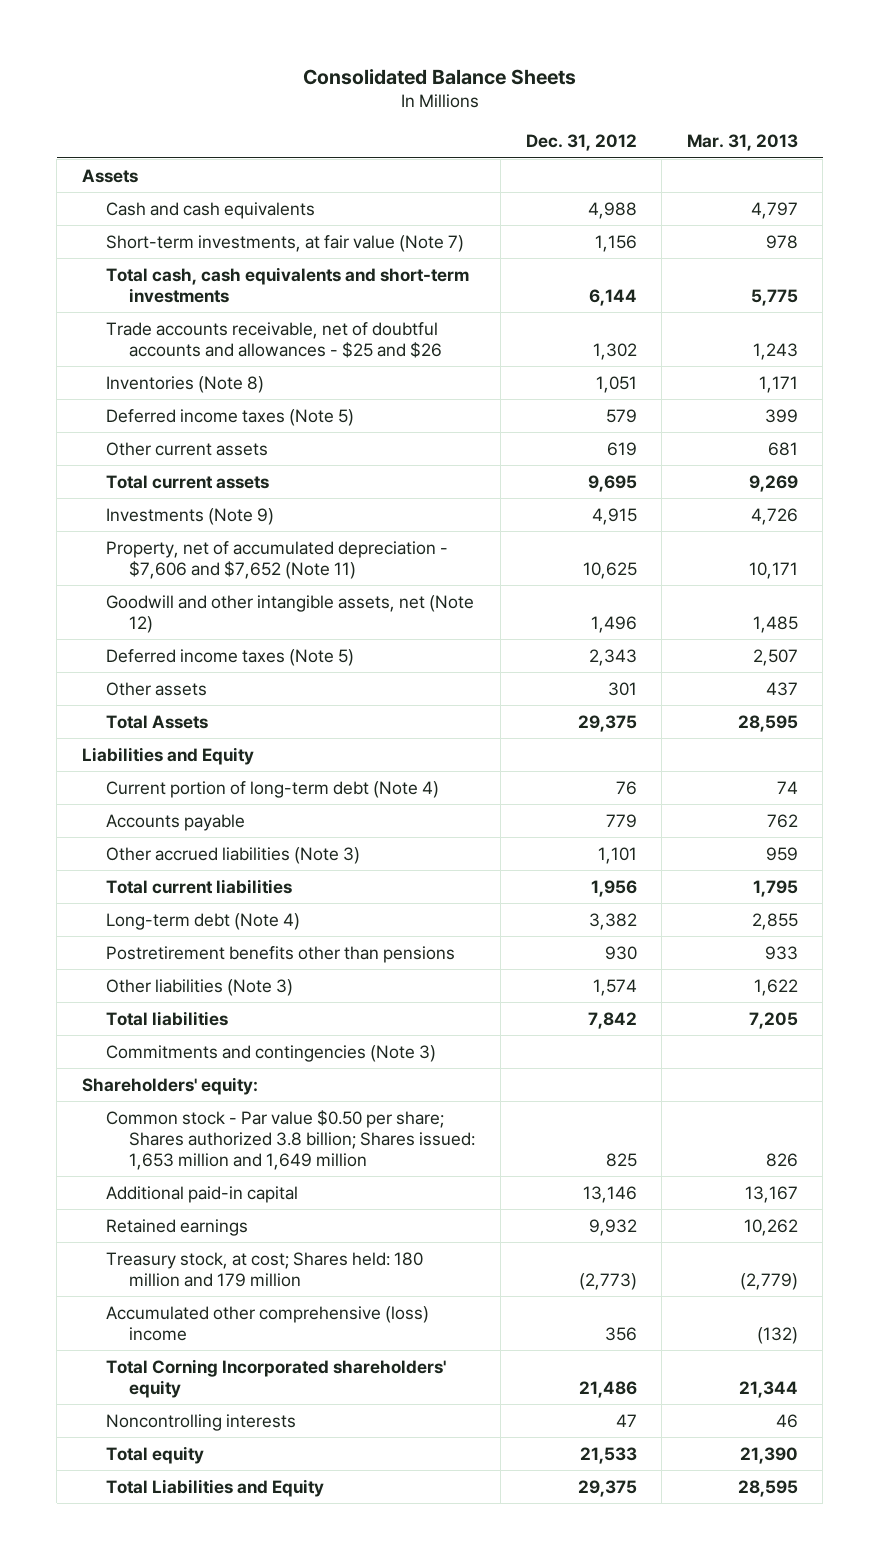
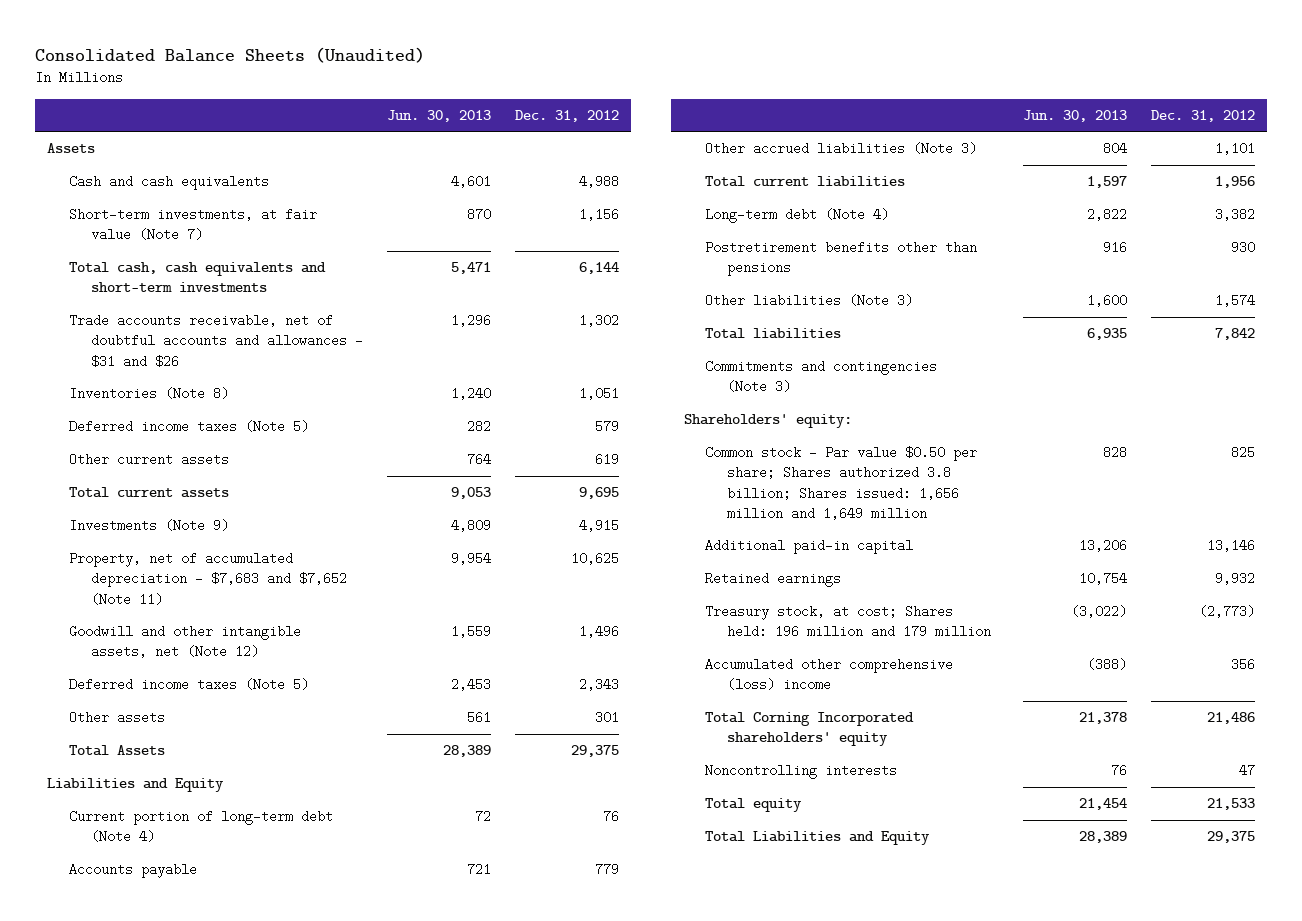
[302,68,576,85] Consolidated Balance Sheets -> [35,46,426,63] Consolidated Balance Sheets (Unaudited)
[686,134,798,152] Mar. 31, 2013 -> none
none -> [386,109,491,122] Jun. 30, 2013
[105,321,443,358] Trade accounts receivable, net of doubtful accounts and allowances - $25 and $26 -> [69,314,363,368] Trade accounts receivable, net of doubtful accounts and allowances - $31 and $26
[105,540,448,579] Property, net of accumulated depreciation - $7,606 and $7,652 (Note 11) -> [69,552,347,606] Property, net of accumulated depreciation - $7,683 and $7,652 (Note 11)
[105,1109,476,1170] Common stock - Par value $0.50 per share; Shares authorized 3.8 billion; Shares issued: 1,653 million and 1,649 million -> [705,446,978,520] Common stock - Par value $0.50 per share; Shares authorized 3.8 billion; Shares issued: 1,656 million and 1,649 million
[105,1251,423,1287] Treasury stock, at cost; Shares held: 180 million and 179 million -> [705,605,991,639] Treasury stock, at cost; Shares held: 196 million and 179 million

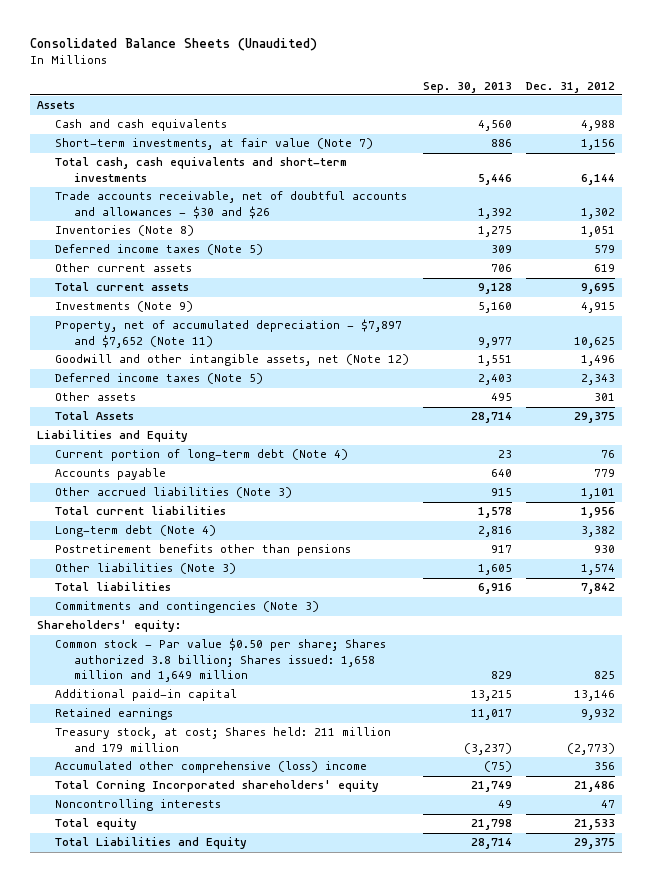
[386,109,491,122] Jun. 30, 2013 -> none
none -> [423,81,513,93] Sep. 30, 2013
[69,314,363,368] Trade accounts receivable, net of doubtful accounts and allowances - $31 and $26 -> [55,191,408,219] Trade accounts receivable, net of doubtful accounts and allowances - $30 and $26
[69,552,347,606] Property, net of accumulated depreciation - $7,683 and $7,652 (Note 11) -> [55,319,403,348] Property, net of accumulated depreciation - $7,897 and $7,652 (Note 11)
[705,446,978,520] Common stock - Par value $0.50 per share; Shares authorized 3.8 billion; Shares issued: 1,656 million and 1,649 million -> [55,638,387,683] Common stock - Par value $0.50 per share; Shares authorized 3.8 billion; Shares issued: 1,658 million and 1,649 million
[705,605,991,639] Treasury stock, at cost; Shares held: 196 million and 179 million -> [55,727,392,752] Treasury stock, at cost; Shares held: 211 million and 179 million

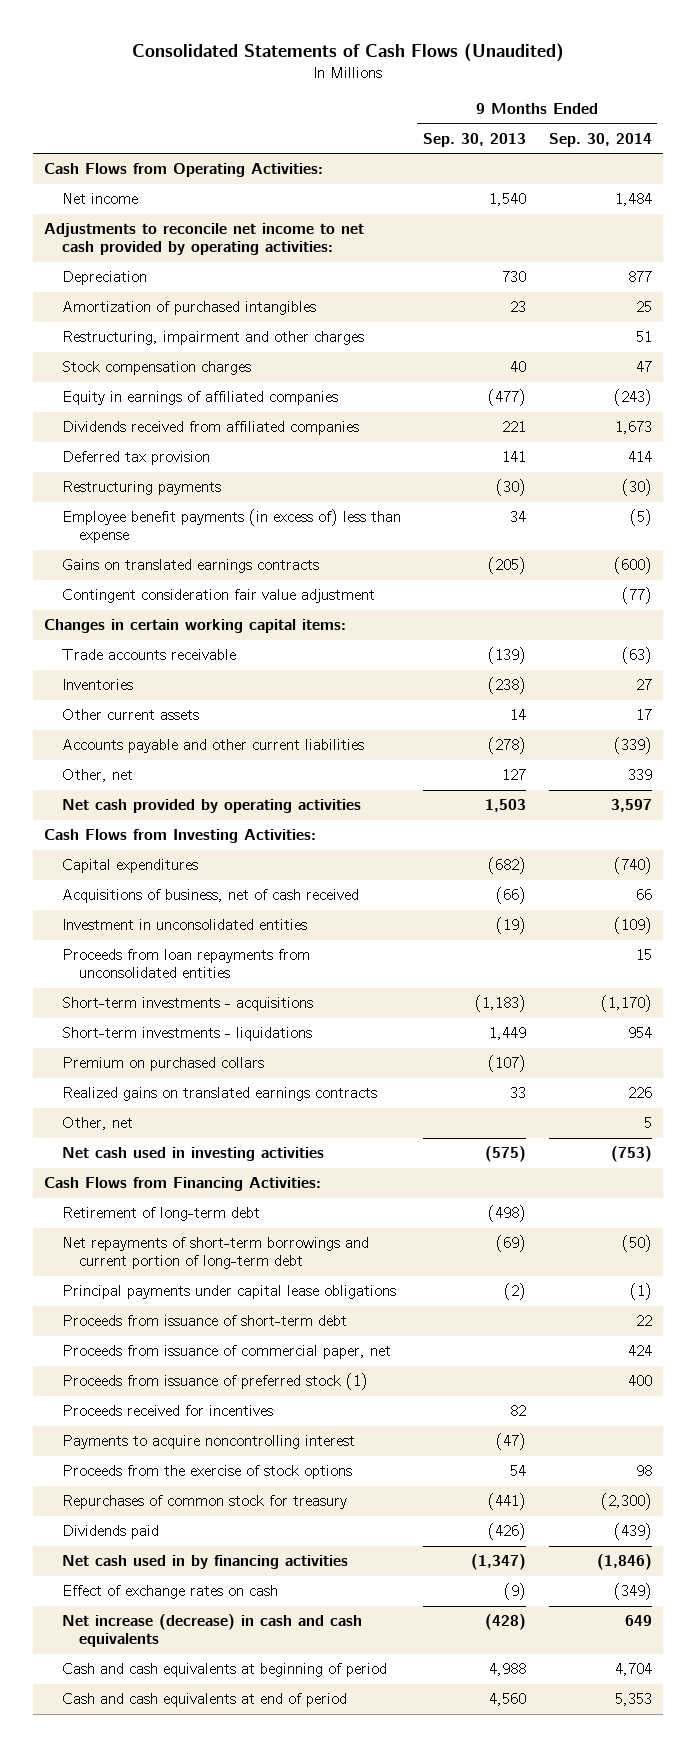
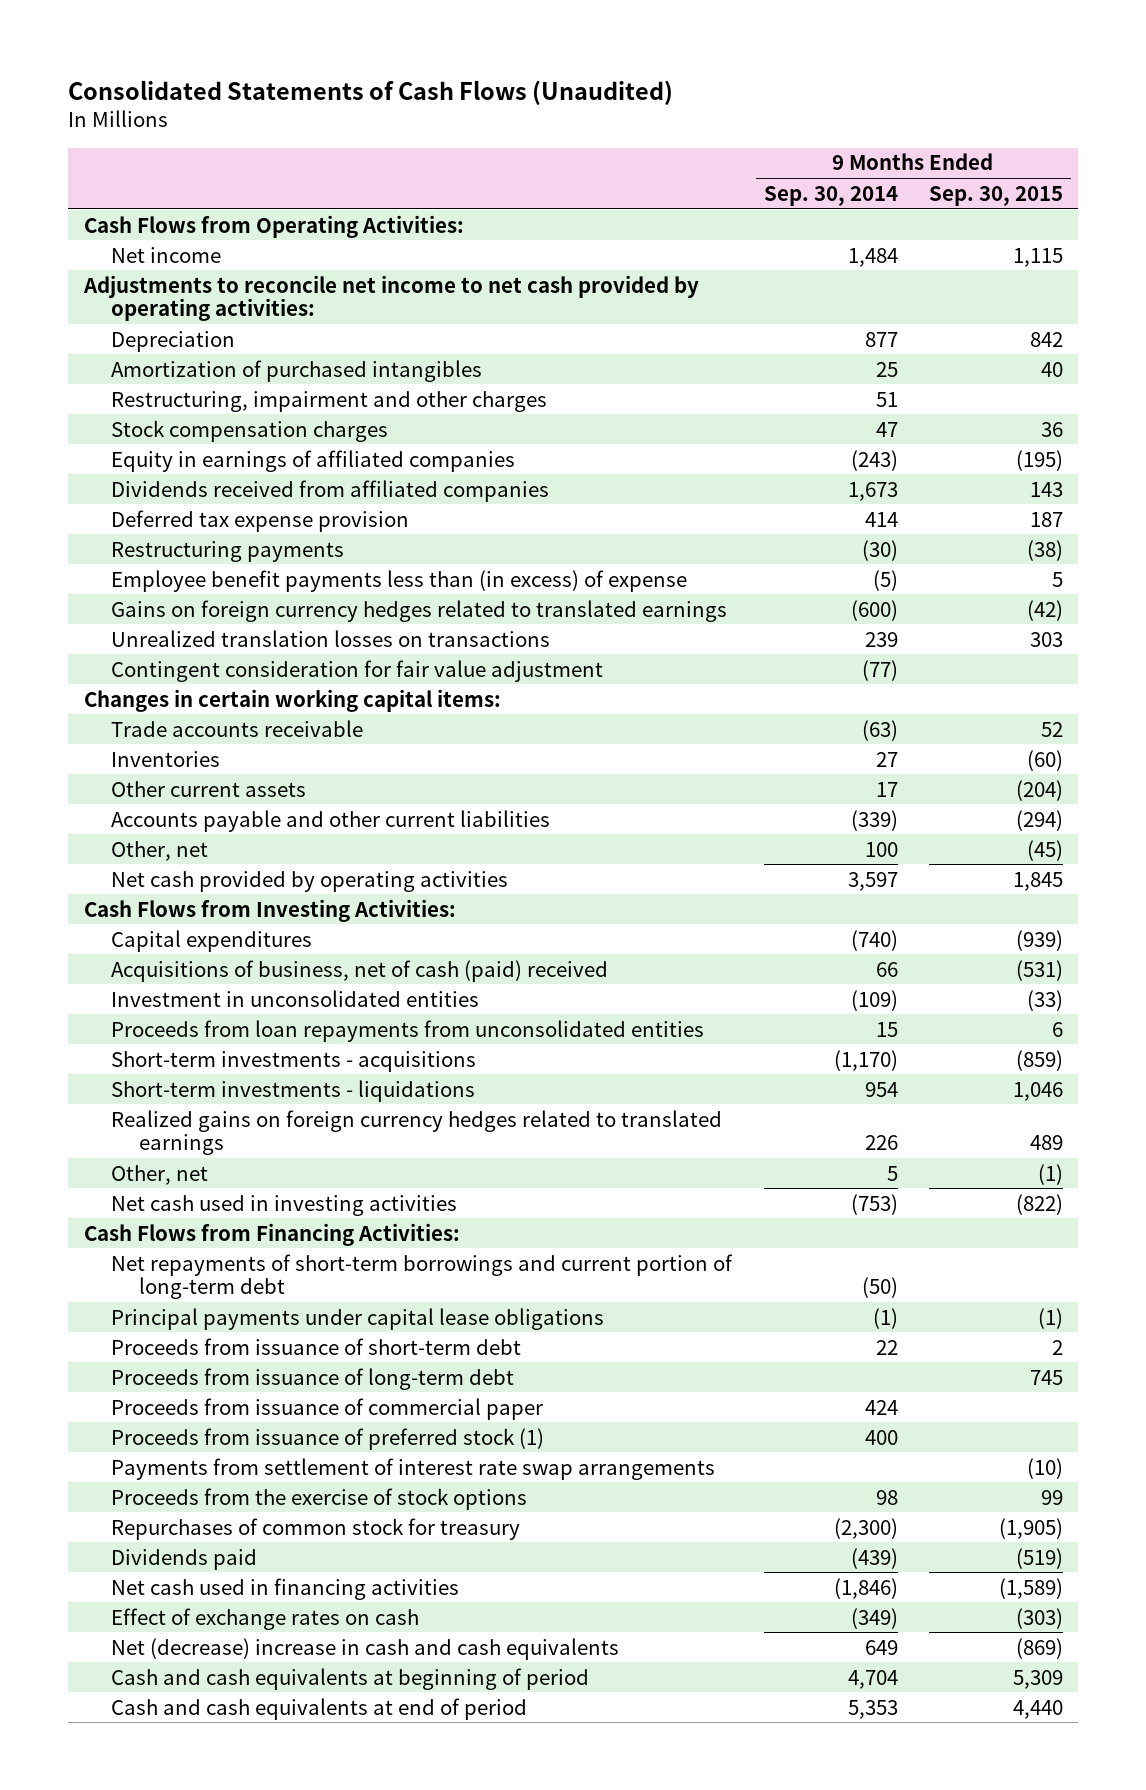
[423,132,527,147] Sep. 30, 2013 -> none
none -> [928,185,1063,206] Sep. 30, 2015
[61,451,210,466] Deferred tax provision -> [111,509,410,532] Deferred tax expense provision
[61,509,401,544] Employee benefit payments (in excess of) less than expense -> [111,569,688,592] Employee benefit payments less than (in excess) of expense
[61,559,319,574] Gains on translated earnings contracts -> [111,599,728,622] Gains on foreign currency hedges related to translated earnings
none -> [111,629,551,647] Unrealized translation losses on transactions
[61,589,375,604] Contingent consideration fair value adjustment -> [111,659,604,682] Contingent consideration for fair value adjustment
[627,769,652,781] 339 -> [864,841,898,857] 100
[61,889,359,904] Acquisitions of business, net of cash received -> [111,959,609,982] Acquisitions of business, net of cash (paid) received
[61,1057,264,1072] Premium on purchased collars -> none
[61,1087,377,1102] Realized gains on translated earnings contracts -> [111,1109,723,1156] Realized gains on foreign currency hedges related to translated earnings
[61,1207,260,1222] Retirement of long-term debt -> none
none -> [111,1367,515,1390] Proceeds from issuance of long-term debt
[61,1345,391,1360] Proceeds from issuance of commercial paper, net -> [111,1397,544,1420] Proceeds from issuance of commercial paper
[61,1405,273,1417] Proceeds received for incentives -> none
[61,1435,355,1450] Payments to acquire noncontrolling interest -> none
none -> [111,1457,716,1480] Payments from settlement of interest rate swap arrangements
[61,1555,348,1570] Net cash used in by financing activities -> [111,1577,460,1600] Net cash used in financing activities
[61,1614,362,1648] Net increase (decrease) in cash and cash equivalents -> [111,1637,620,1660] Net (decrease) increase in cash and cash equivalents

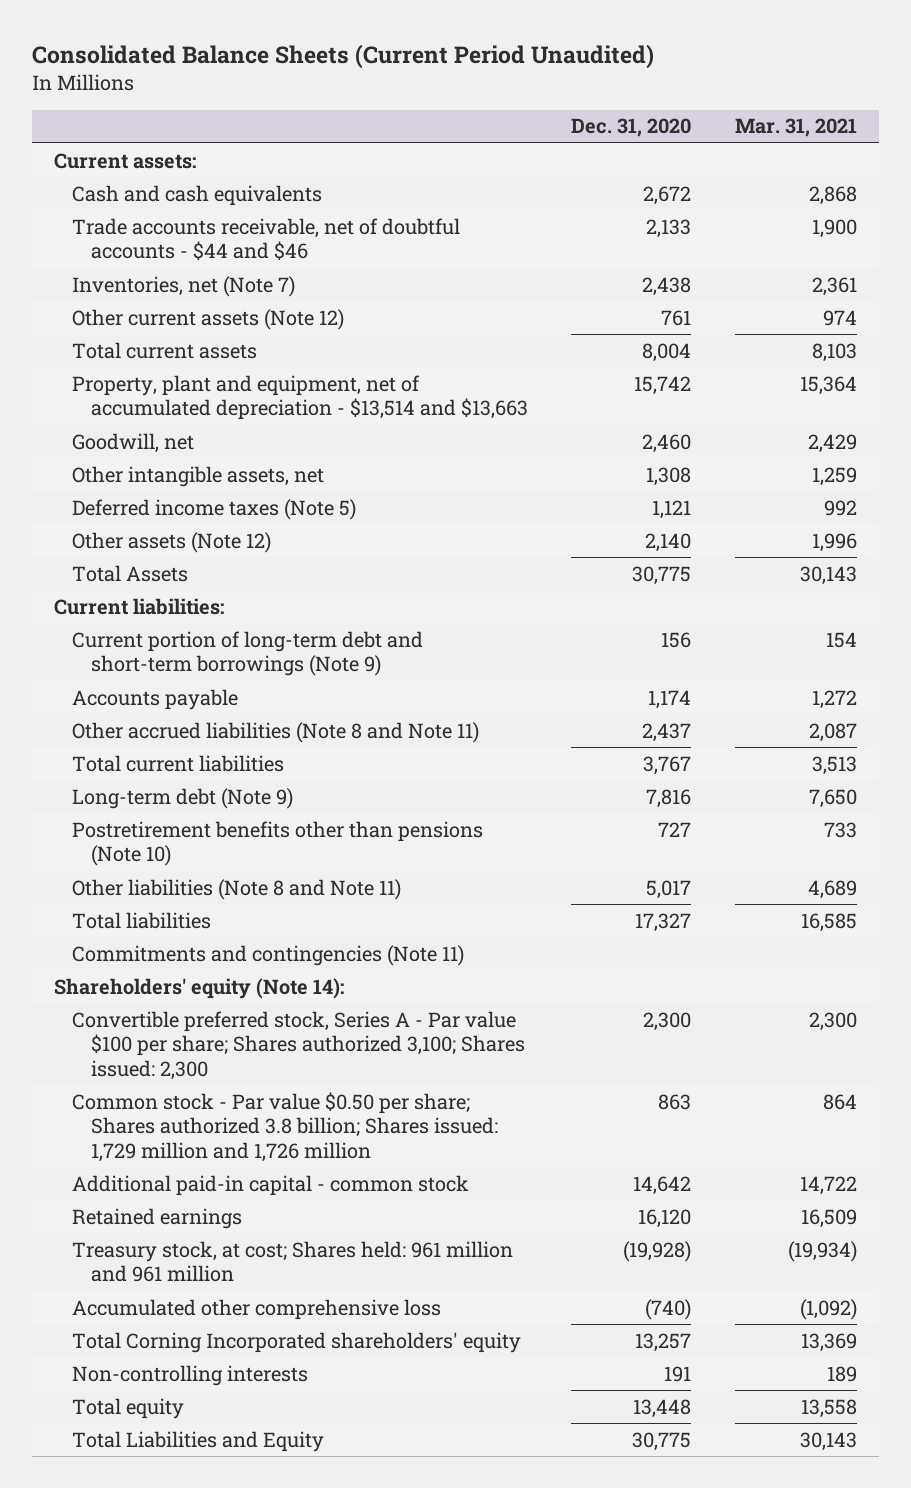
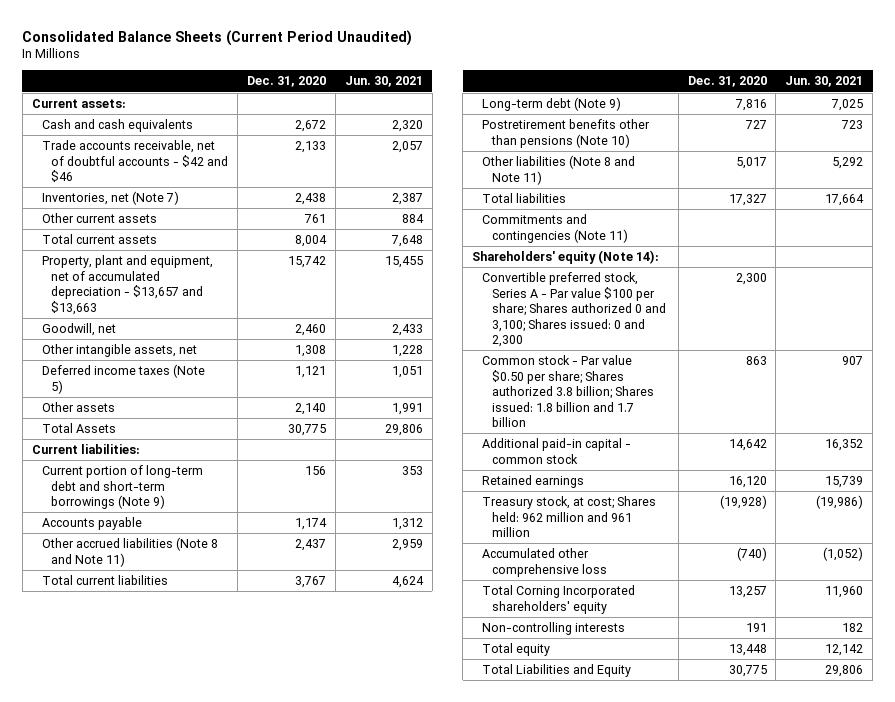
[734,118,857,138] Mar. 31, 2021 -> none
none -> [344,76,423,88] Jun. 30, 2021
[72,217,461,262] Trade accounts receivable, net of doubtful accounts - $44 and $46 -> [41,140,229,183] Trade accounts receivable, net of doubtful accounts - $42 and $46
[72,308,345,330] Other current assets (Note 12) -> [41,213,157,224] Other current assets
[72,374,528,421] Property, plant and equipment, net of accumulated depreciation - $13,514 and $13,663 -> [41,255,213,315] Property, plant and equipment, net of accumulated depreciation - $13,657 and $13,663
[72,531,272,553] Other assets (Note 12) -> [41,402,115,413] Other assets
[72,1010,525,1080] Convertible preferred stock, Series A - Par value $100 per share; Shares authorized 3,100; Shares issued: 2,300 -> [482,272,666,348] Convertible preferred stock, Series A - Par value $100 per share; Shares authorized 0 and 3,100; Shares issued: 0 and 2,300
[72,1091,498,1162] Common stock - Par value $0.50 per share; Shares authorized 3.8 billion; Shares issued: 1,729 million and 1,726 million -> [482,355,654,428] Common stock - Par value $0.50 per share; Shares authorized 3.8 billion; Shares issued: 1.8 billion and 1.7 billion
[72,1240,514,1283] Treasury stock, at cost; Shares held: 961 million and 961 million -> [482,496,657,538] Treasury stock, at cost; Shares held: 962 million and 961 million

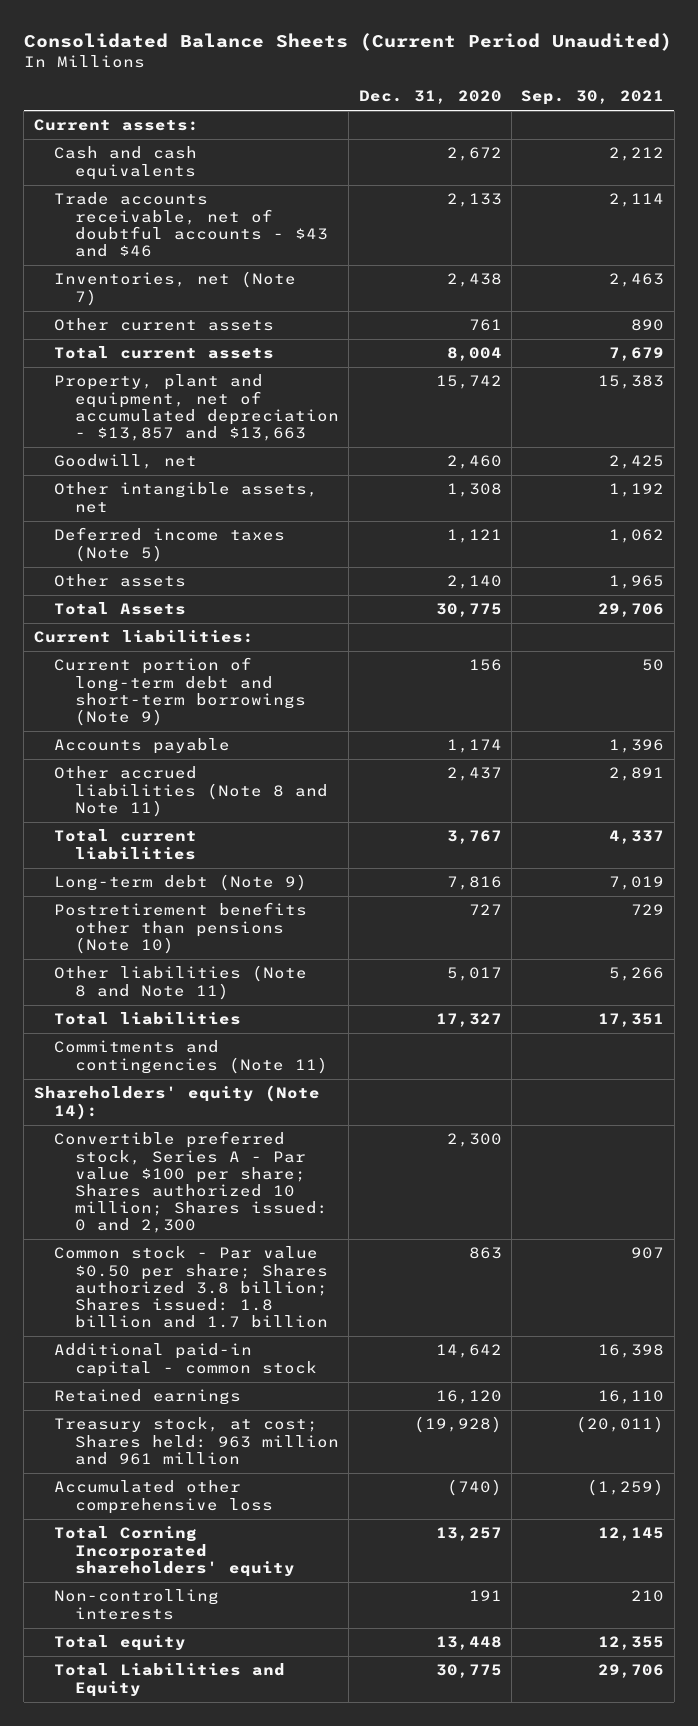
[344,76,423,88] Jun. 30, 2021 -> none
none -> [521,90,665,106] Sep. 30, 2021
[41,140,229,183] Trade accounts receivable, net of doubtful accounts - $42 and $46 -> [54,192,328,258] Trade accounts receivable, net of doubtful accounts - $43 and $46
[41,255,213,315] Property, plant and equipment, net of accumulated depreciation - $13,657 and $13,663 -> [54,374,339,442] Property, plant and equipment, net of accumulated depreciation - $13,857 and $13,663
[482,272,666,348] Convertible preferred stock, Series A - Par value $100 per share; Shares authorized 0 and 3,100; Shares issued: 0 and 2,300 -> [54,1131,328,1234] Convertible preferred stock, Series A - Par value $100 per share; Shares authorized 10 million; Shares issued: 0 and 2,300
[482,496,657,538] Treasury stock, at cost; Shares held: 962 million and 961 million -> [54,1417,339,1465] Treasury stock, at cost; Shares held: 963 million and 961 million

